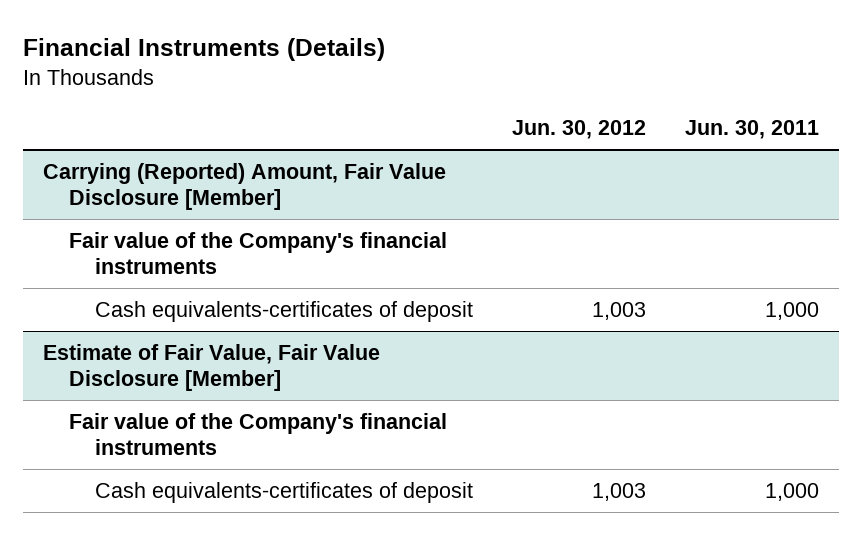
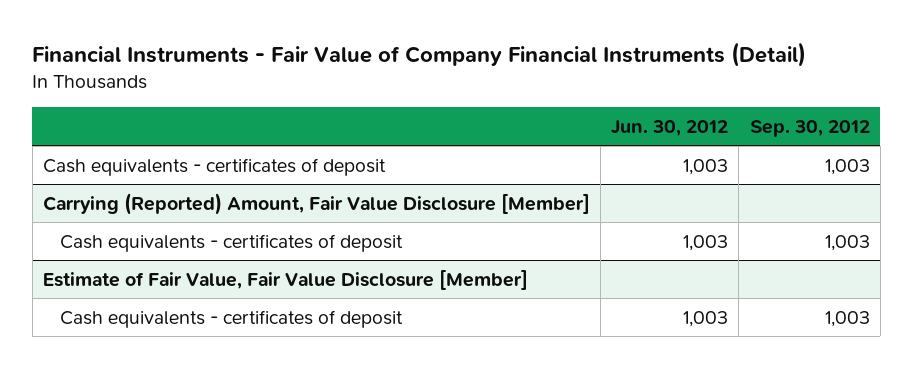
[23,38,386,62] Financial Instruments (Details) -> [32,42,807,68] Financial Instruments - Fair Value of Company Financial Instruments (Detail)
[684,120,819,140] Jun. 30, 2011 -> none
none -> [749,119,870,137] Sep. 30, 2012
none -> [42,157,386,176] Cash equivalents - certificates of deposit
[68,231,447,274] Fair value of the Company's financial instruments -> none
[94,300,473,322] Cash equivalents-certificates of deposit -> [59,233,403,252] Cash equivalents - certificates of deposit
[68,412,447,455] Fair value of the Company's financial instruments -> none
[94,481,473,503] Cash equivalents-certificates of deposit -> [59,309,403,328] Cash equivalents - certificates of deposit

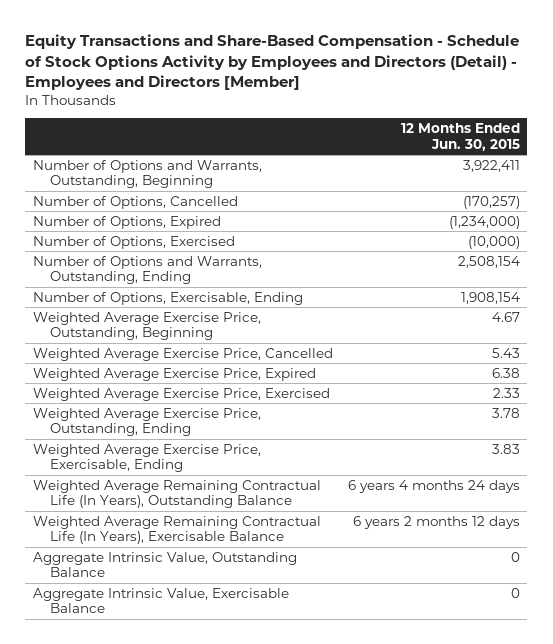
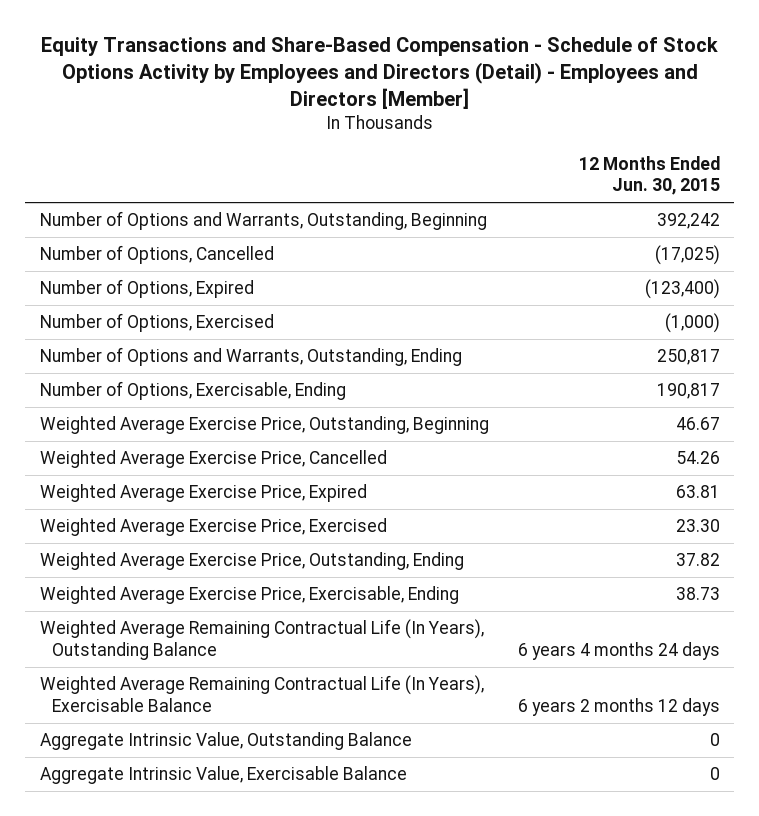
[462,159,520,172] 3,922,411 -> [656,213,720,230] 392,242
[462,195,520,209] (170,257) -> [654,245,720,266] (17,025)
[448,215,520,229] (1,234,000) -> [644,279,720,300] (123,400)
[467,235,520,249] (10,000) -> [664,313,720,334] (1,000)
[457,255,520,268] 2,508,154 -> [656,349,720,366] 250,817
[460,291,520,304] 1,908,154 -> [656,383,720,400] 190,817
[491,311,520,322] 4.67 -> [675,417,720,431] 46.67
[491,347,520,358] 5.43 -> [675,451,720,465] 54.26
[491,367,520,378] 6.38 -> [675,485,720,499] 63.81
[492,387,520,398] 2.33 -> [675,519,720,533] 23.30
[491,407,520,418] 3.78 -> [675,553,720,567] 37.82
[491,443,520,454] 3.83 -> [675,587,720,601] 38.73

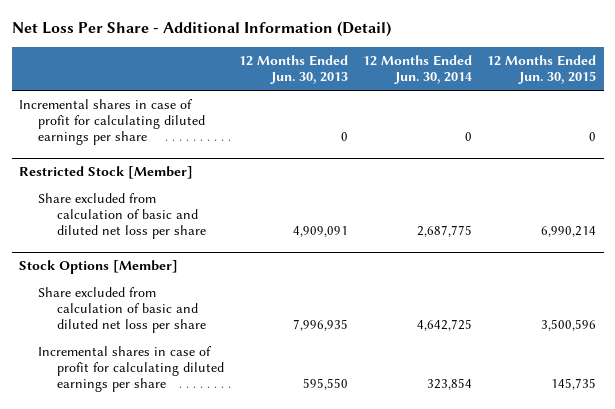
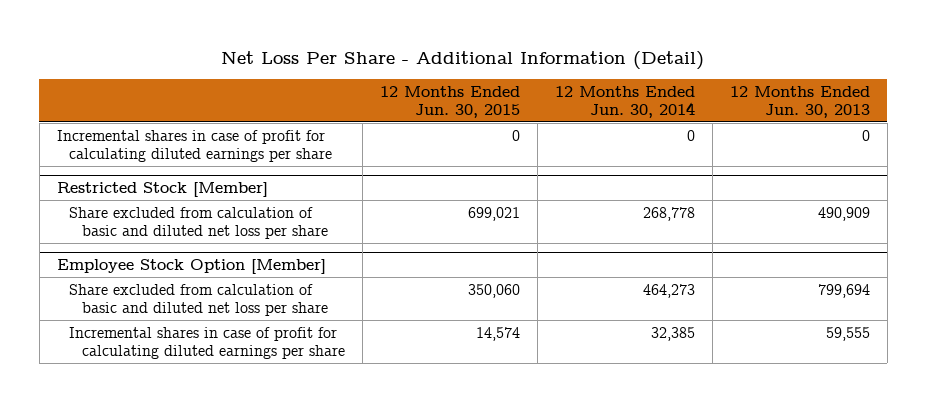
[292,226,348,238] 4,909,091 -> [817,206,870,221] 490,909
[416,225,472,238] 2,687,775 -> [642,206,695,221] 268,778
[541,226,597,238] 6,990,214 -> [467,206,520,221] 699,021
[19,260,179,275] Stock Options [Member] -> [56,258,326,274] Employee Stock Option [Member]
[292,319,348,332] 7,996,935 -> [817,283,870,298] 799,694
[416,319,472,332] 4,642,725 -> [642,283,695,298] 464,273
[541,319,597,332] 3,500,596 -> [467,283,520,298] 350,060
[302,378,348,391] 595,550 -> [825,326,870,341] 59,555
[426,378,472,391] 323,854 -> [650,326,695,341] 32,385
[551,378,597,391] 145,735 -> [475,326,520,341] 14,574

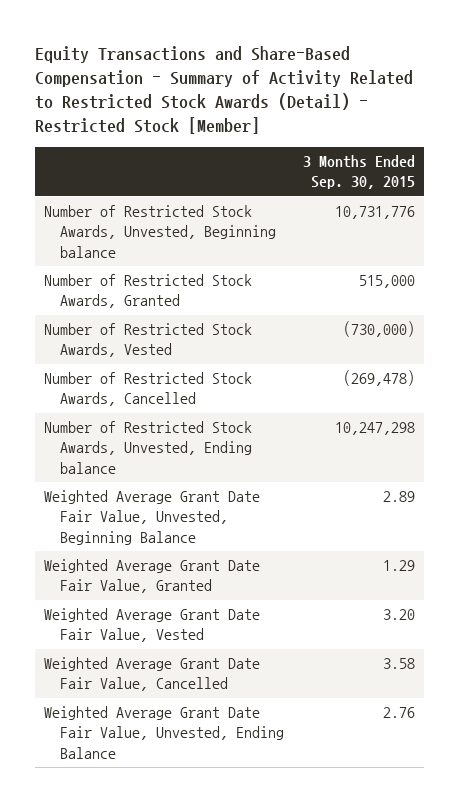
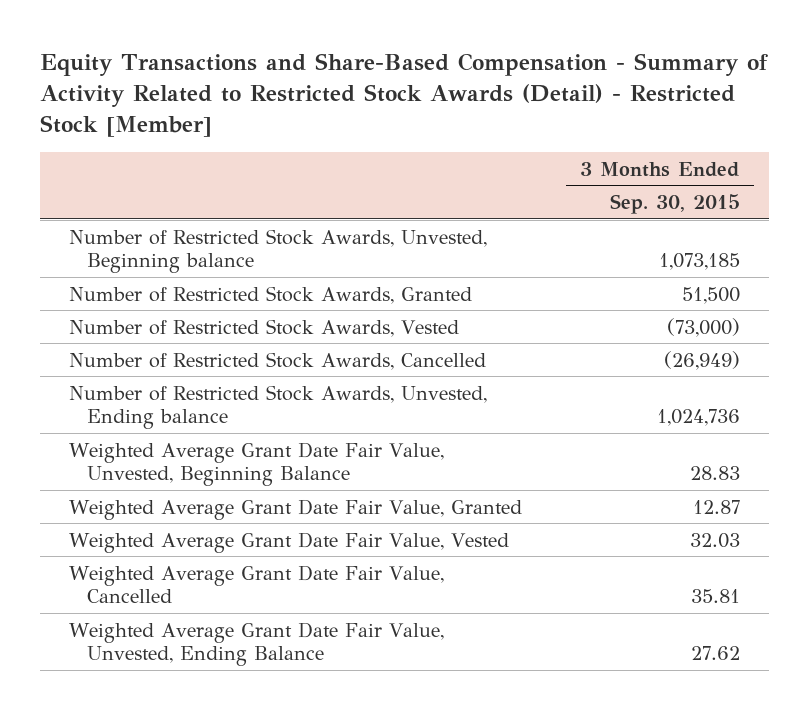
[334,206,415,220] 10,731,776 -> [658,253,740,271] 1,073,185
[358,275,415,289] 515,000 -> [681,286,740,304] 51,500
[342,321,415,338] (730,000) -> [666,317,740,337] (73,000)
[342,370,415,387] (269,478) -> [663,350,740,370] (26,949)
[334,422,415,436] 10,247,298 -> [656,409,740,427] 1,024,736
[382,491,415,503] 2.89 -> [689,466,740,481] 28.83
[382,560,415,572] 1.29 -> [692,499,740,514] 12.87
[382,609,415,621] 3.20 -> [689,532,740,548] 32.03
[382,658,415,670] 3.58 -> [690,589,740,604] 35.81
[382,707,415,719] 2.76 -> [690,646,740,661] 27.62

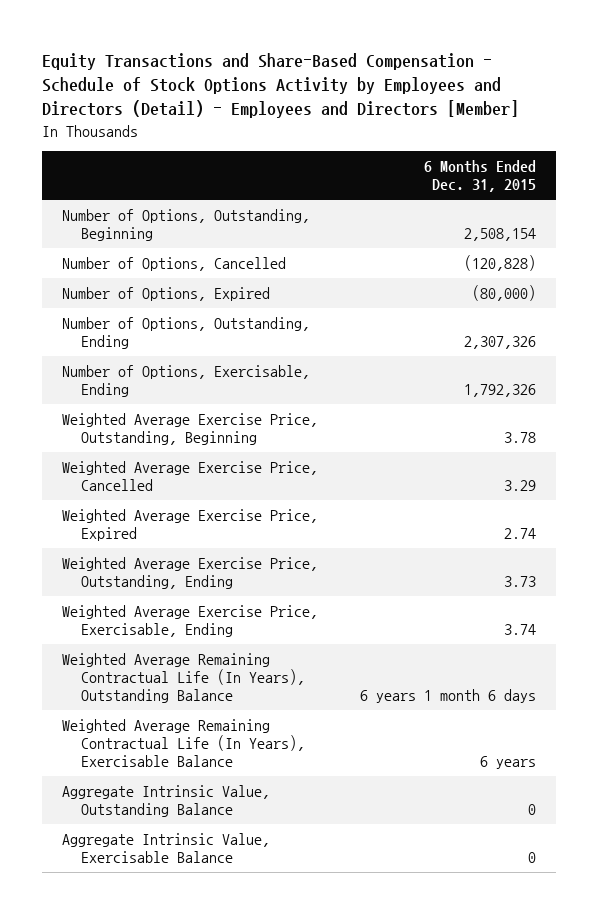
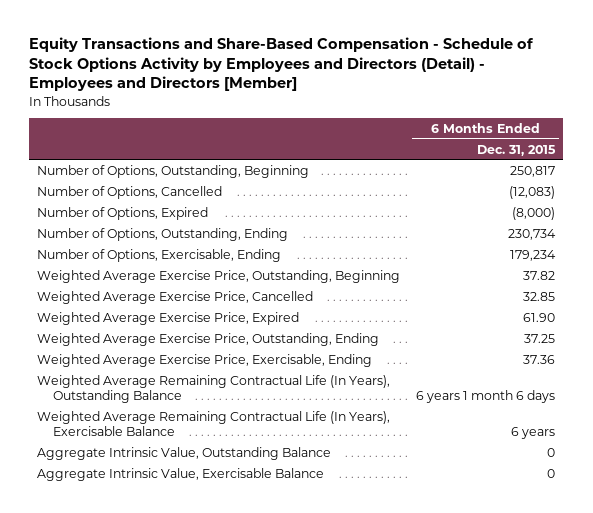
[463,228,536,242] 2,508,154 -> [510,165,556,177] 250,817
[463,254,536,271] (120,828) -> [509,185,556,199] (12,083)
[471,284,536,301] (80,000) -> [512,206,556,220] (8,000)
[463,336,536,350] 2,307,326 -> [508,228,557,240] 230,734
[463,384,536,398] 1,792,326 -> [510,249,557,261] 179,234
[503,432,536,444] 3.78 -> [523,270,556,280] 37.82
[503,480,536,492] 3.29 -> [523,291,556,301] 32.85
[503,528,536,540] 2.74 -> [523,312,556,322] 61.90
[503,576,536,588] 3.73 -> [524,333,556,343] 37.25
[503,624,536,636] 3.74 -> [523,354,556,364] 37.36

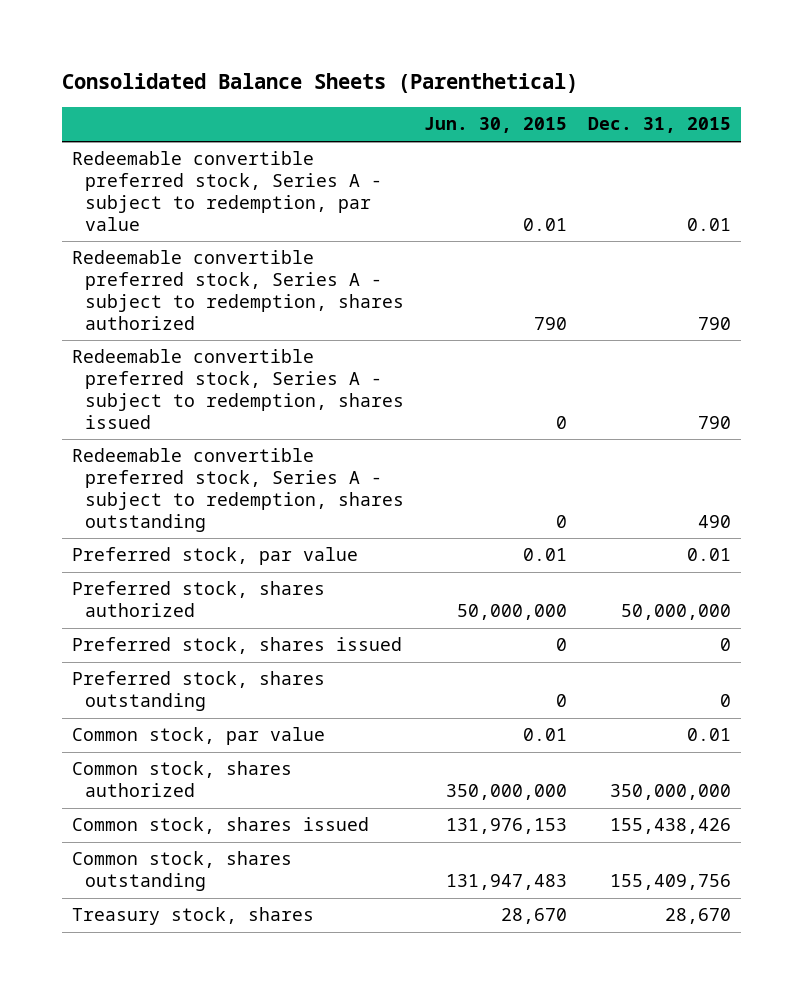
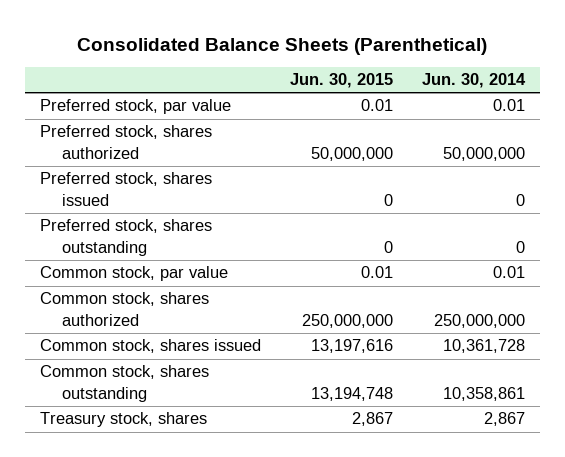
[587,117,731,134] Dec. 31, 2015 -> none
none -> [422,73,527,89] Jun. 30, 2014
[71,151,382,231] Redeemable convertible preferred stock, Series A - subject to redemption, par value -> none
[71,250,404,330] Redeemable convertible preferred stock, Series A - subject to redemption, shares authorized -> none
[71,349,404,429] Redeemable convertible preferred stock, Series A - subject to redemption, shares issued -> none
[71,448,404,532] Redeemable convertible preferred stock, Series A - subject to redemption, shares outstanding -> none
[446,784,568,801] 350,000,000 -> [301,313,393,328] 250,000,000
[446,818,568,835] 131,976,153 -> [310,339,393,354] 13,197,616
[446,874,568,891] 131,947,483 -> [310,386,393,401] 13,194,748
[501,908,568,925] 28,670 -> [351,412,393,427] 2,867

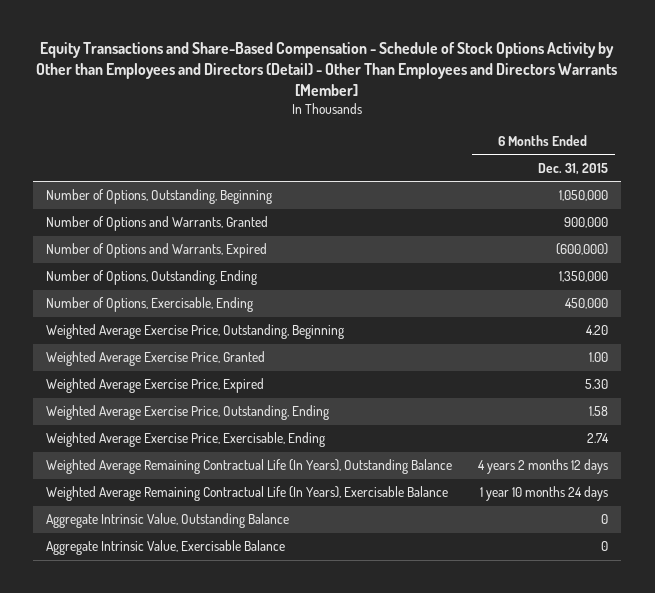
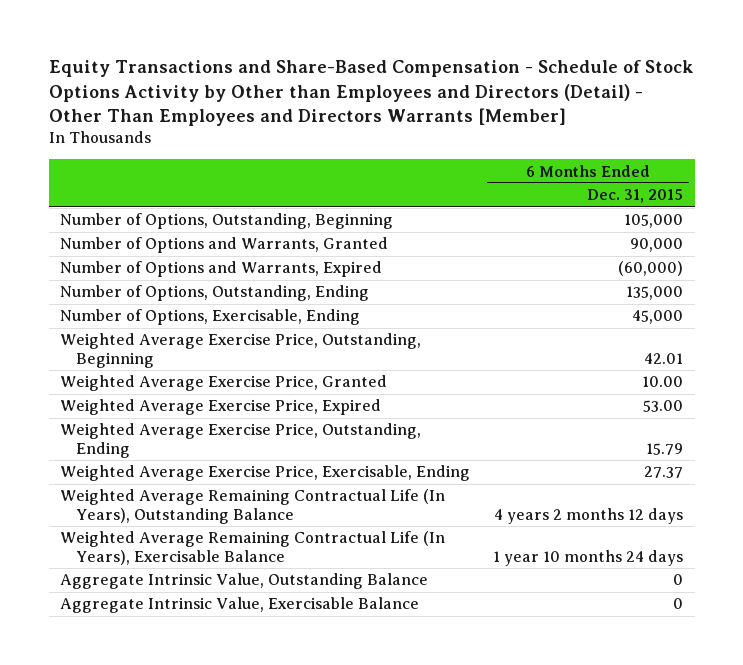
[559,190,609,202] 1,050,000 -> [624,214,684,229] 105,000
[564,217,609,229] 900,000 -> [630,238,684,253] 90,000
[556,243,609,256] (600,000) -> [618,261,684,277] (60,000)
[559,271,609,283] 1,350,000 -> [626,286,684,301] 135,000
[565,298,609,310] 450,000 -> [632,310,684,325] 45,000
[586,325,609,336] 4.20 -> [644,352,684,364] 42.01
[589,352,609,363] 1.00 -> [642,376,684,388] 10.00
[585,379,609,390] 5.30 -> [643,400,684,413] 53.00
[589,406,609,417] 1.58 -> [646,442,684,455] 15.79
[587,433,610,444] 2.74 -> [644,466,684,479] 27.37

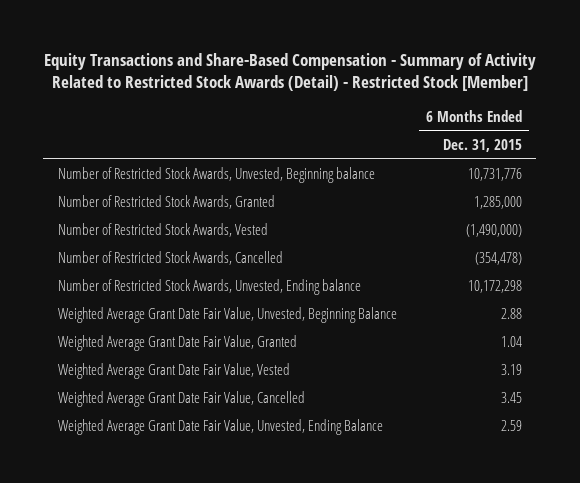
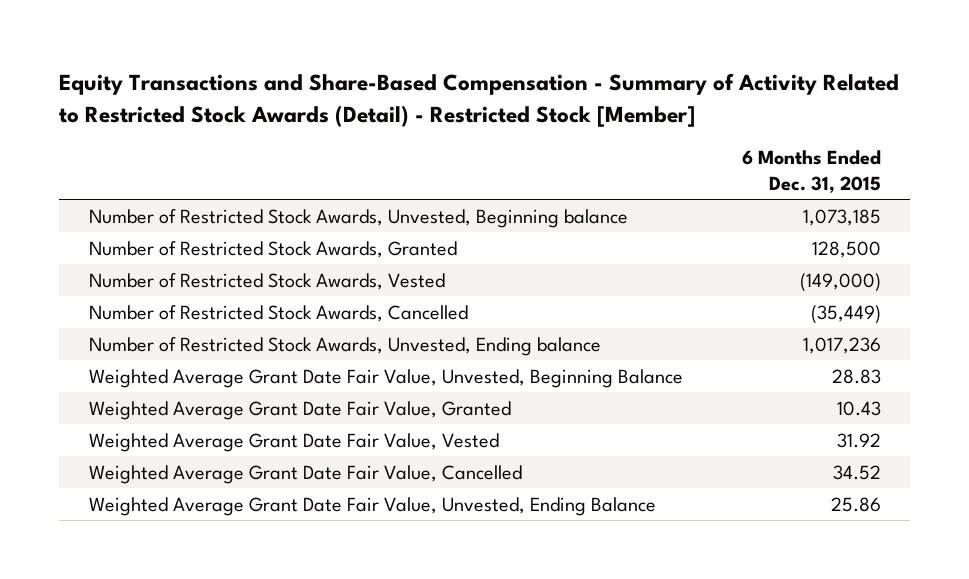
[467,168,522,182] 10,731,776 -> [802,208,881,226] 1,073,185
[473,196,522,210] 1,285,000 -> [811,240,881,258] 128,500
[465,224,522,238] (1,490,000) -> [799,272,881,292] (149,000)
[474,252,522,266] (354,478) -> [810,304,881,324] (35,449)
[467,280,522,294] 10,172,298 -> [802,336,881,354] 1,017,236
[500,308,522,320] 2.88 -> [831,368,881,384] 28.83
[500,336,522,348] 1.04 -> [836,400,881,416] 10.43
[500,364,522,376] 3.19 -> [836,432,881,448] 31.92
[500,392,522,404] 3.45 -> [832,464,881,480] 34.52
[500,420,522,432] 2.59 -> [830,496,881,512] 25.86

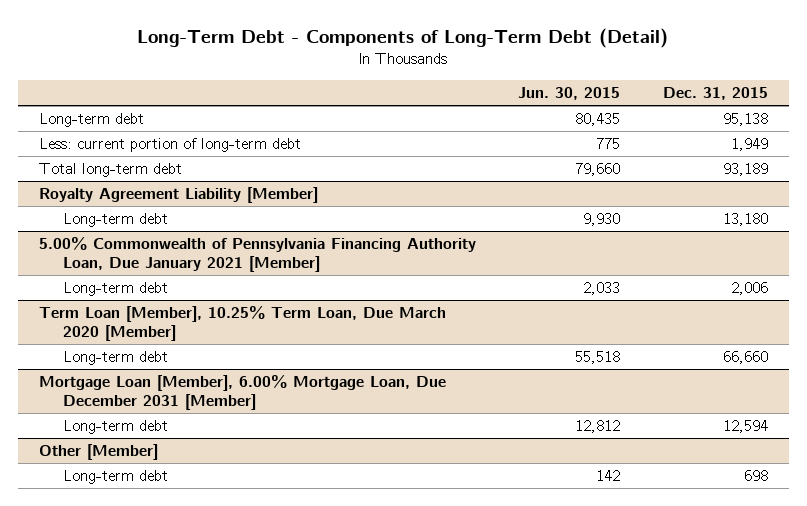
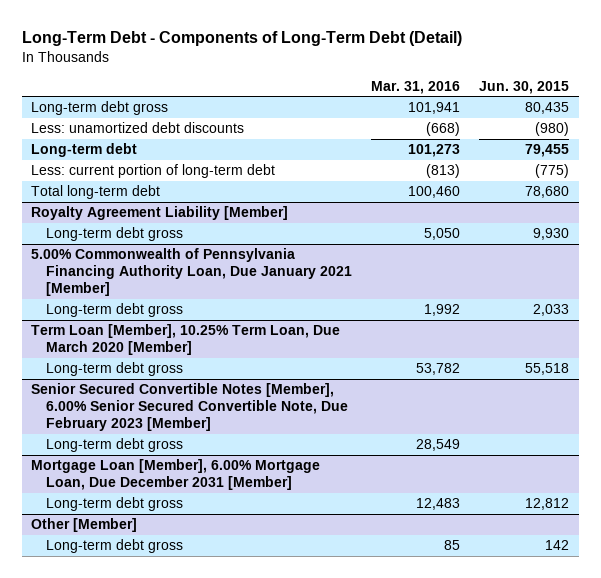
[662,87,768,101] Dec. 31, 2015 -> none
none -> [371,80,461,94] Mar. 31, 2016
none -> [31,101,169,116] Long-term debt gross
none -> [31,122,245,134] Less: unamortized debt discounts
[575,112,621,126] 80,435 -> [525,144,570,158] 79,455
[596,137,621,149] 775 -> [535,164,570,179] (775)
[575,162,621,176] 79,660 -> [525,186,570,199] 78,680
[62,212,168,227] Long-term debt -> [45,227,183,242] Long-term debt gross
[62,281,168,296] Long-term debt -> [45,303,183,318] Long-term debt gross
[62,350,168,365] Long-term debt -> [45,362,183,377] Long-term debt gross
none -> [31,383,348,432] Senior Secured Convertible Notes [Member], 6.00% Senior Secured Convertible Note, Due February 2023 [Member]
none -> [45,438,183,453] Long-term debt gross
[62,419,168,434] Long-term debt -> [45,497,183,512] Long-term debt gross
[62,469,168,484] Long-term debt -> [45,539,183,554] Long-term debt gross

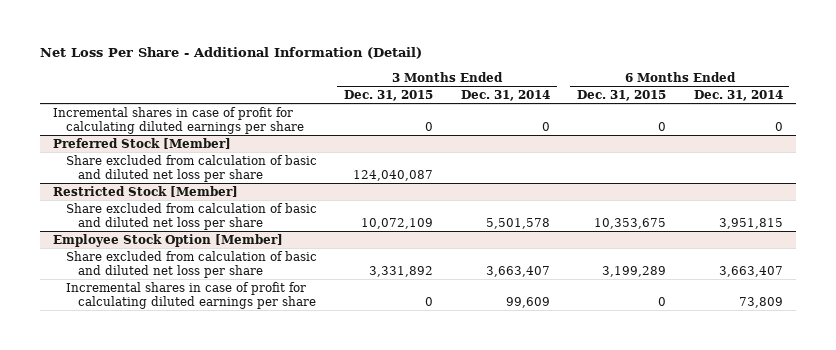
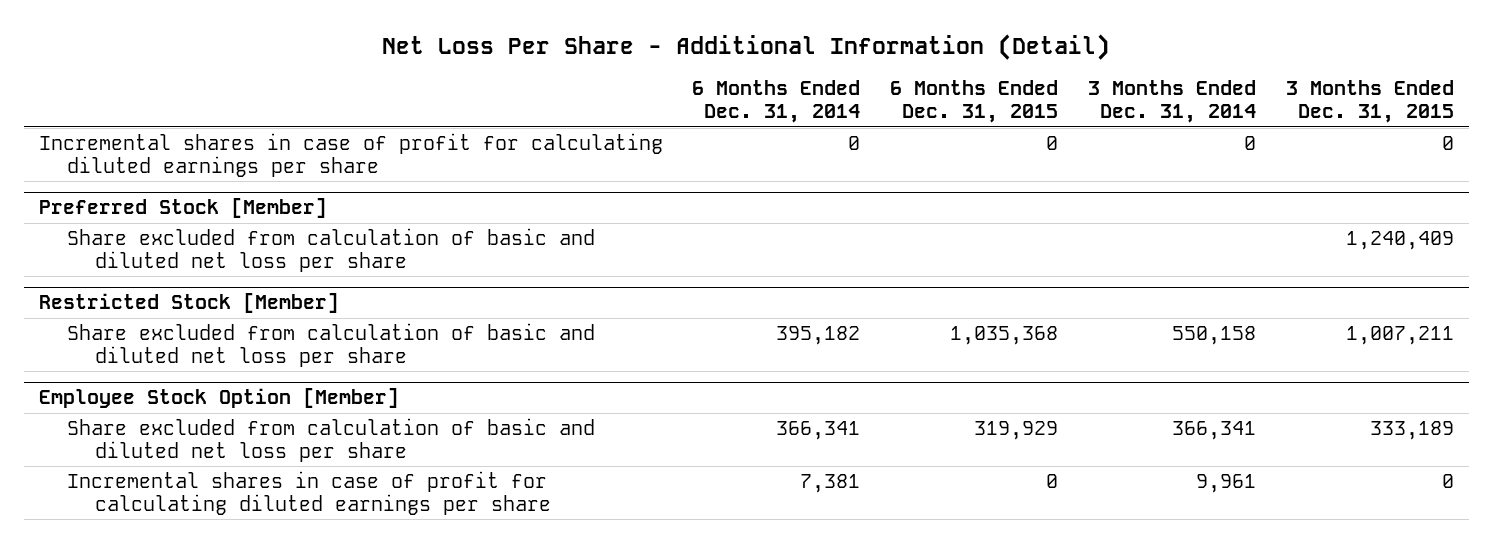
[353,170,434,182] 124,040,087 -> [1345,230,1454,250] 1,240,409
[361,218,434,230] 10,072,109 -> [1345,325,1454,345] 1,007,211
[485,218,550,230] 5,501,578 -> [1172,325,1257,345] 550,158
[594,218,667,230] 10,353,675 -> [950,325,1059,345] 1,035,368
[718,218,783,230] 3,951,815 -> [776,325,861,345] 395,182
[369,266,434,278] 3,331,892 -> [1369,420,1454,440] 333,189
[485,266,550,278] 3,663,407 -> [1172,420,1257,440] 366,341
[602,266,667,278] 3,199,289 -> [974,420,1059,440] 319,929
[718,266,783,278] 3,663,407 -> [776,420,861,440] 366,341
[505,297,550,309] 99,609 -> [1196,473,1257,493] 9,961
[738,297,783,309] 73,809 -> [800,473,861,493] 7,381

